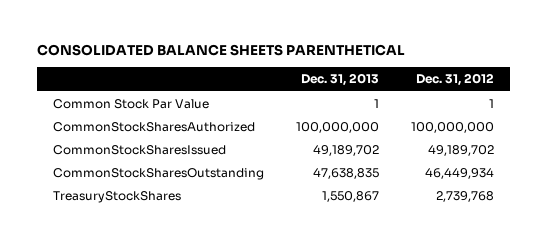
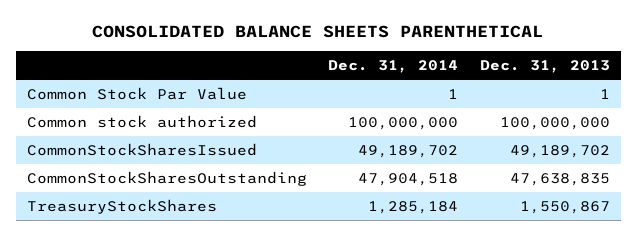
[416,73,495,87] Dec. 31, 2012 -> none
none -> [328,60,459,74] Dec. 31, 2014
[53,122,256,133] CommonStockSharesAuthorized -> [26,114,257,128] Common stock authorized

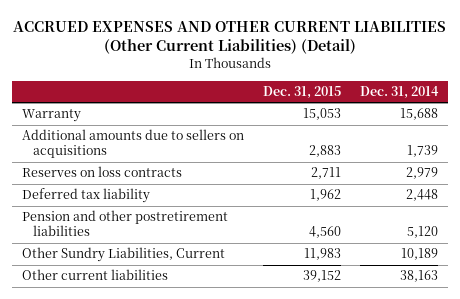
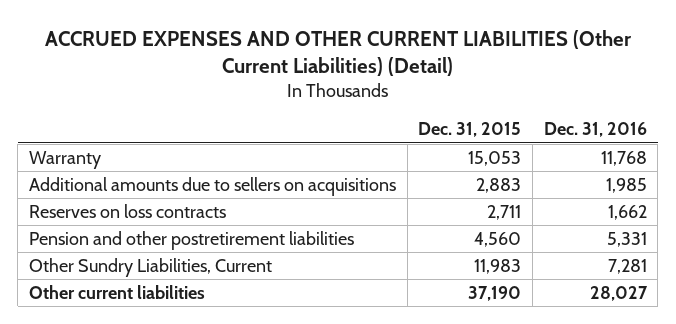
[360,86,440,100] Dec. 31, 2014 -> none
none -> [543,122,647,138] Dec. 31, 2016
[21,188,150,204] Deferred tax liability -> none
[303,270,342,283] 39,152 -> [468,285,522,301] 37,190

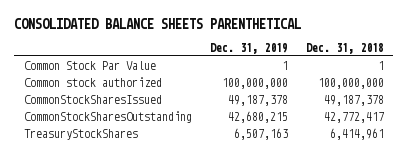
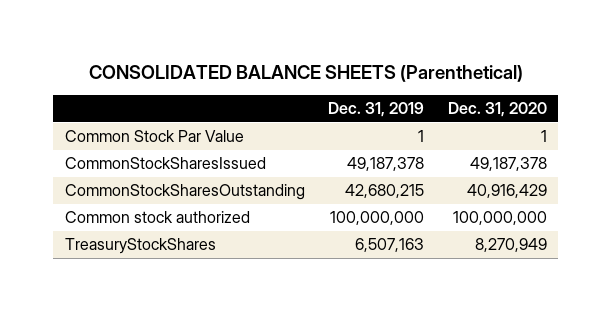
[14,18,302,30] CONSOLIDATED BALANCE SHEETS PARENTHETICAL -> [88,64,523,82] CONSOLIDATED BALANCE SHEETS (Parenthetical)
[306,42,385,54] Dec. 31, 2018 -> none
none -> [447,102,547,118] Dec. 31, 2020
[23,76,162,87] Common stock authorized -> [64,211,250,224] Common stock authorized

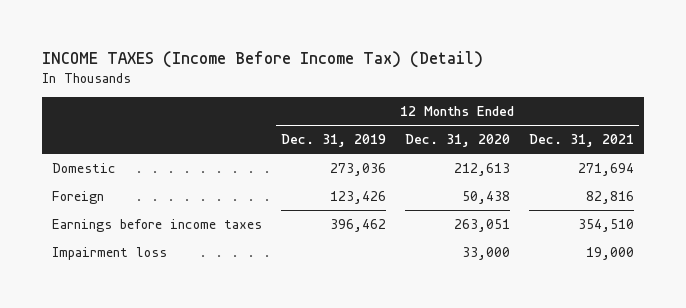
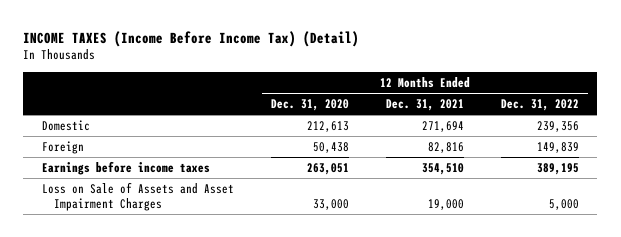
[280,134,386,148] Dec. 31, 2019 -> none
none -> [500,99,579,112] Dec. 31, 2022
[51,246,167,260] Impairment loss -> [41,181,234,211] Loss on Sale of Assets and Asset Impairment Charges

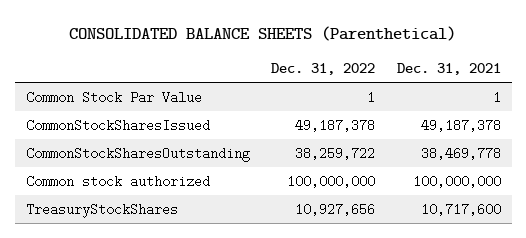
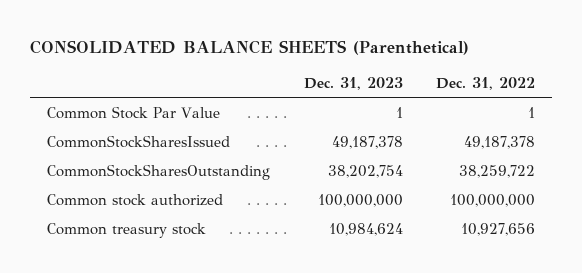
[396,63,501,76] Dec. 31, 2021 -> none
none -> [303,76,403,90] Dec. 31, 2023
[25,202,178,218] TreasuryStockShares -> [46,222,206,238] Common treasury stock

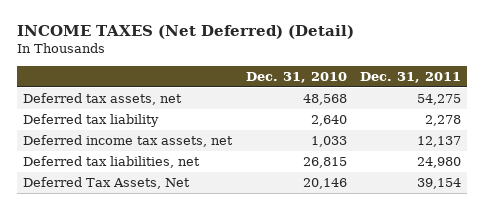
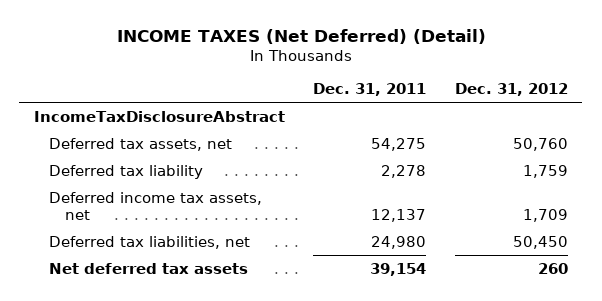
[245,71,347,83] Dec. 31, 2010 -> none
none -> [454,83,568,97] Dec. 31, 2012
none -> [33,110,285,122] IncomeTaxDisclosureAbstract
[23,177,191,190] Deferred Tax Assets, Net -> [49,262,249,274] Net deferred tax assets

